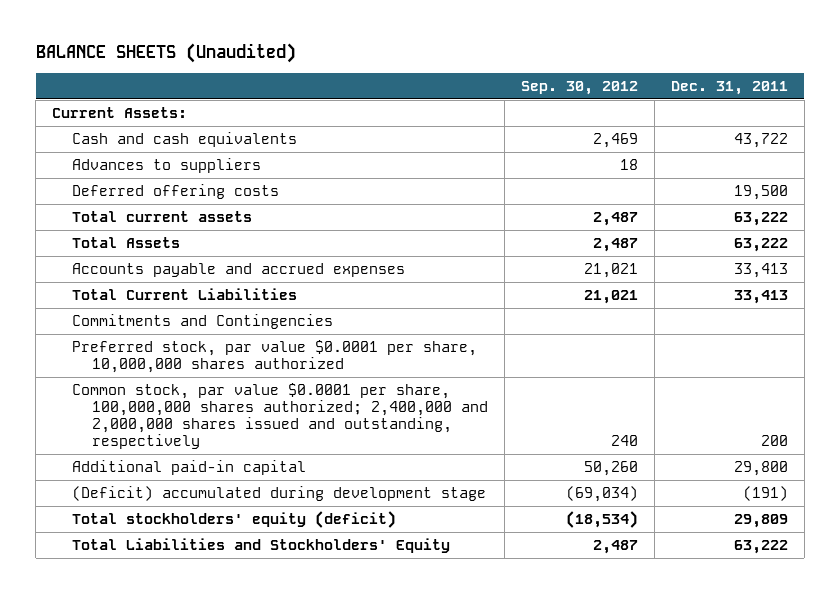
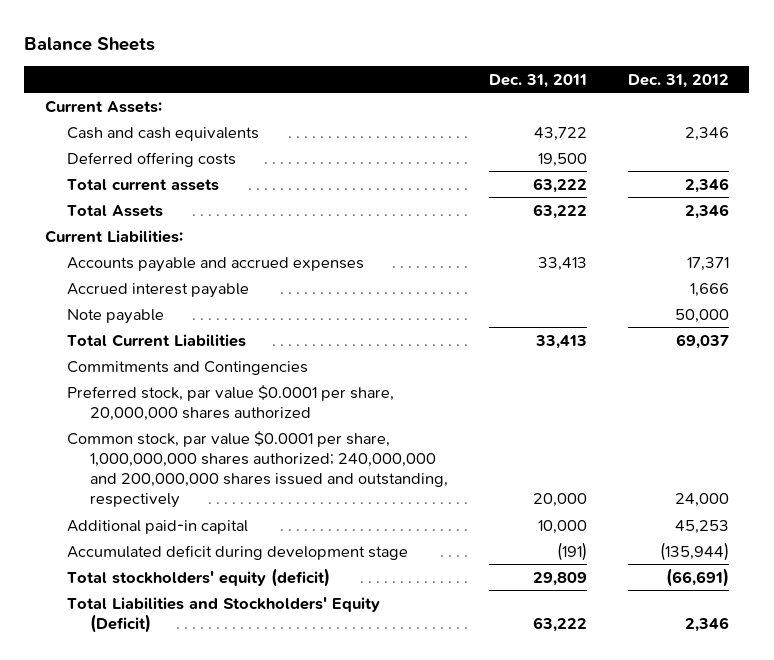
[35,43,296,64] BALANCE SHEETS (Unaudited) -> [24,36,156,51] Balance Sheets
[520,80,638,95] Sep. 30, 2012 -> none
none -> [627,73,729,88] Dec. 31, 2012
[72,158,262,174] Advances to suppliers -> none
none -> [44,229,183,243] Current Liabilities:
none -> [67,282,250,298] Accrued interest payable
none -> [67,308,165,324] Note payable
[72,340,478,374] Preferred stock, par value $0.0001 per share, 10,000,000 shares authorized -> [67,384,395,421] Preferred stock, par value $0.0001 per share, 20,000,000 shares authorized
[72,383,489,450] Common stock, par value $0.0001 per share, 100,000,000 shares authorized; 2,400,000 and 2,000,000 shares issued and outstanding, respectively -> [67,430,448,509] Common stock, par value $0.0001 per share, 1,000,000,000 shares authorized; 240,000,000 and 200,000,000 shares issued and outstanding, respectively
[760,435,788,447] 200 -> [532,493,587,508] 20,000
[733,461,788,477] 29,800 -> [537,519,587,534] 10,000
[72,486,487,502] (Deficit) accumulated during development stage -> [67,544,409,560] Accumulated deficit during development stage
[72,538,451,554] Total Liabilities and Stockholders' Equity -> [67,596,381,633] Total Liabilities and Stockholders' Equity (Deficit)

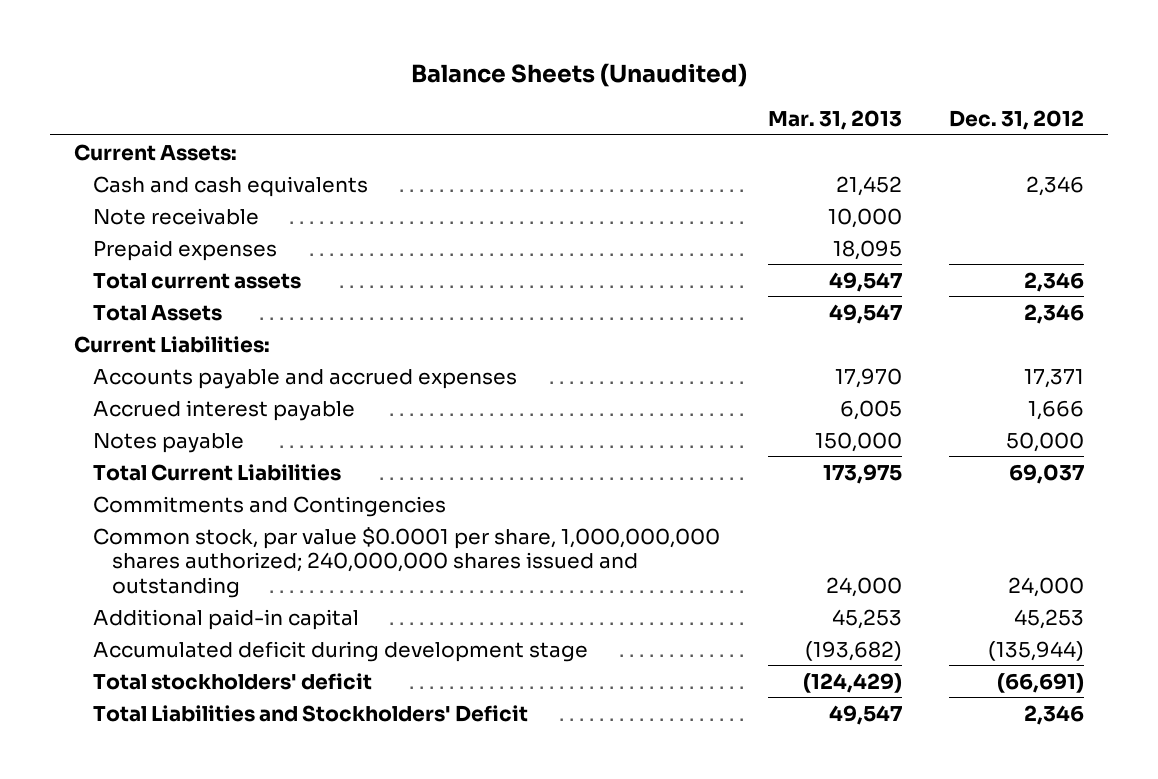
[24,36,156,51] Balance Sheets -> [411,63,748,88] Balance Sheets (Unaudited)
[488,73,587,88] Dec. 31, 2011 -> none
none -> [767,110,902,131] Mar. 31, 2013
[67,151,237,167] Deferred offering costs -> none
none -> [93,207,260,225] Note receivable
none -> [93,239,278,261] Prepaid expenses
[67,308,165,324] Note payable -> [93,432,245,453] Notes payable
[67,384,395,421] Preferred stock, par value $0.0001 per share, 20,000,000 shares authorized -> none
[67,430,448,509] Common stock, par value $0.0001 per share, 1,000,000,000 shares authorized; 240,000,000 and 200,000,000 shares issued and outstanding, respectively -> [93,526,721,598] Common stock, par value $0.0001 per share, 1,000,000,000 shares authorized; 240,000,000 shares issued and outstanding
[67,567,331,587] Total stockholders' equity (deficit) -> [93,672,373,690] Total stockholders' deficit
[67,596,381,633] Total Liabilities and Stockholders' Equity (Deficit) -> [93,704,529,722] Total Liabilities and Stockholders' Deficit

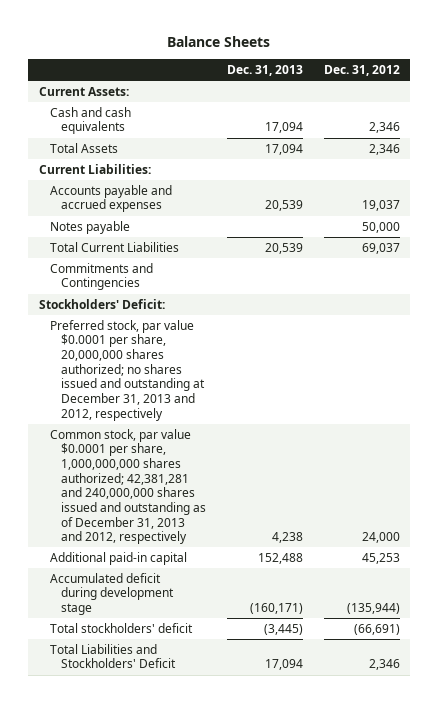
[411,63,748,88] Balance Sheets (Unaudited) -> [167,36,271,48] Balance Sheets
[767,110,902,131] Mar. 31, 2013 -> none
none -> [226,65,303,77] Dec. 31, 2013
[93,207,260,225] Note receivable -> none
[93,239,278,261] Prepaid expenses -> none
[93,272,302,289] Total current assets -> none
[93,399,356,421] Accrued interest payable -> none
[1023,368,1084,388] 17,371 -> [361,200,400,212] 19,037
none -> [38,298,165,309] Stockholders' Deficit:
none -> [49,319,205,421] Preferred stock, par value $0.0001 per share, 20,000,000 shares authorized; no shares issued and outstanding at December 31, 2013 and 2012, respectively
[93,526,721,598] Common stock, par value $0.0001 per share, 1,000,000,000 shares authorized; 240,000,000 shares issued and outstanding -> [49,428,206,545] Common stock, par value $0.0001 per share, 1,000,000,000 shares authorized; 42,381,281 and 240,000,000 shares issued and outstanding as of December 31, 2013 and 2012, respectively

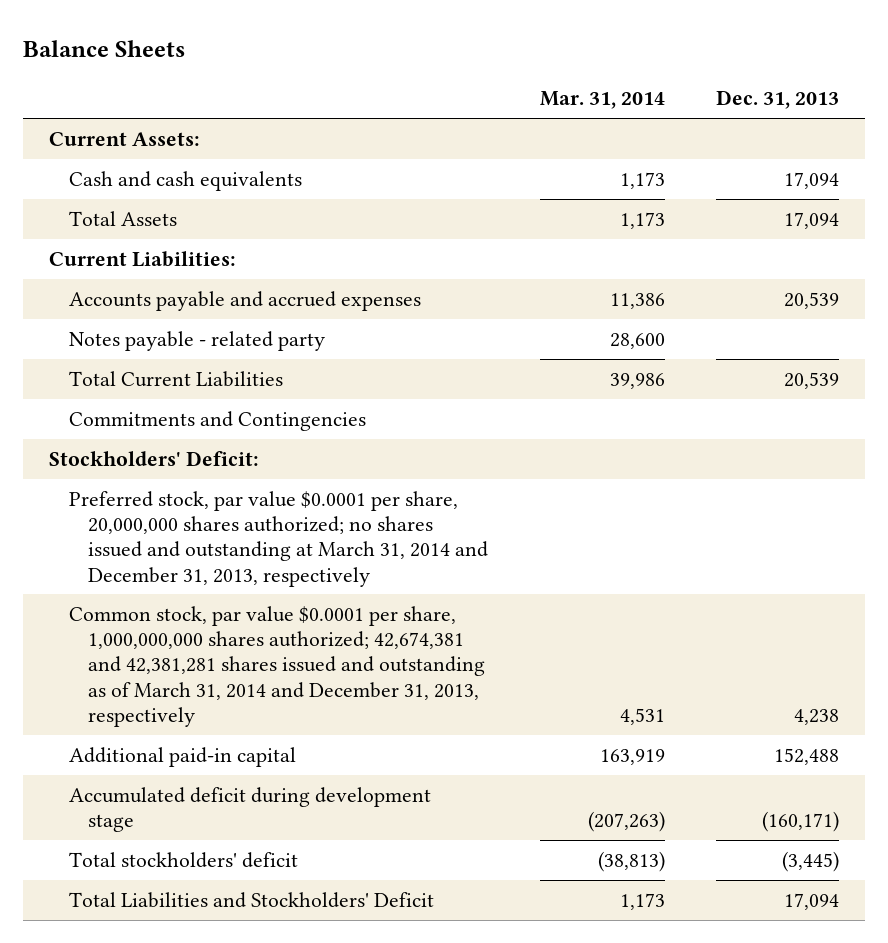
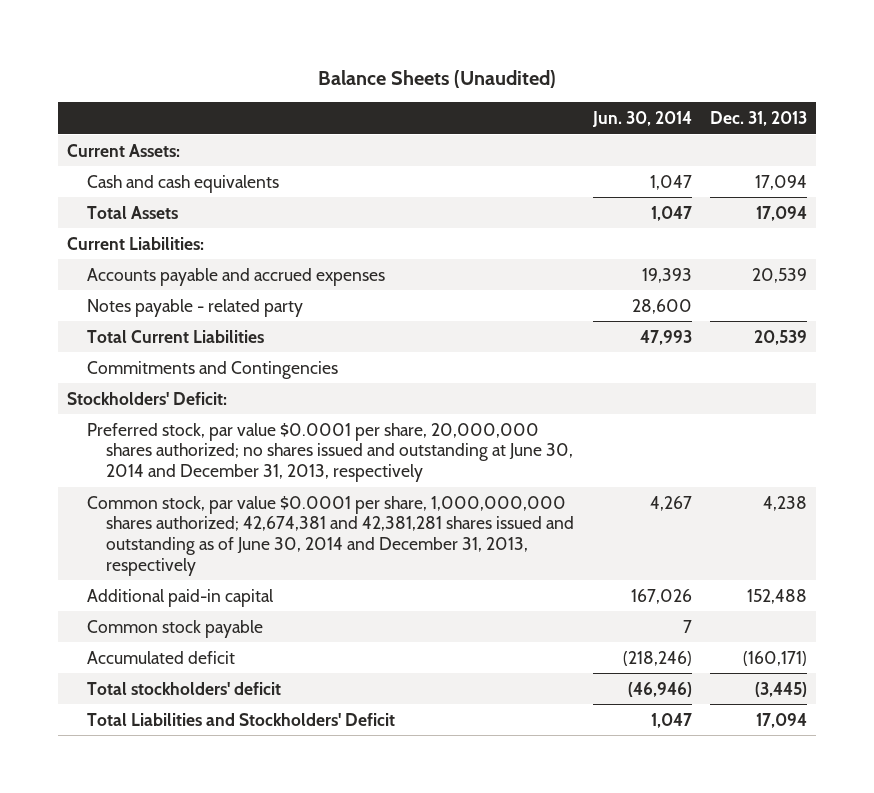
[23,39,186,57] Balance Sheets -> [317,69,556,88] Balance Sheets (Unaudited)
[539,91,665,110] Mar. 31, 2014 -> none
none -> [591,111,692,128] Jun. 30, 2014
[68,490,489,587] Preferred stock, par value $0.0001 per share, 20,000,000 shares authorized; no shares issued and outstanding at March 31, 2014 and December 31, 2013, respectively -> [86,422,574,483] Preferred stock, par value $0.0001 per share, 20,000,000 shares authorized; no shares issued and outstanding at June 30, 2014 and December 31, 2013, respectively
[68,605,486,727] Common stock, par value $0.0001 per share, 1,000,000,000 shares authorized; 42,674,381 and 42,381,281 shares issued and outstanding as of March 31, 2014 and December 31, 2013, respectively -> [86,495,575,576] Common stock, par value $0.0001 per share, 1,000,000,000 shares authorized; 42,674,381 and 42,381,281 shares issued and outstanding as of June 30, 2014 and December 31, 2013, respectively
none -> [86,619,263,638] Common stock payable
[68,786,431,833] Accumulated deficit during development stage -> [86,650,235,664] Accumulated deficit

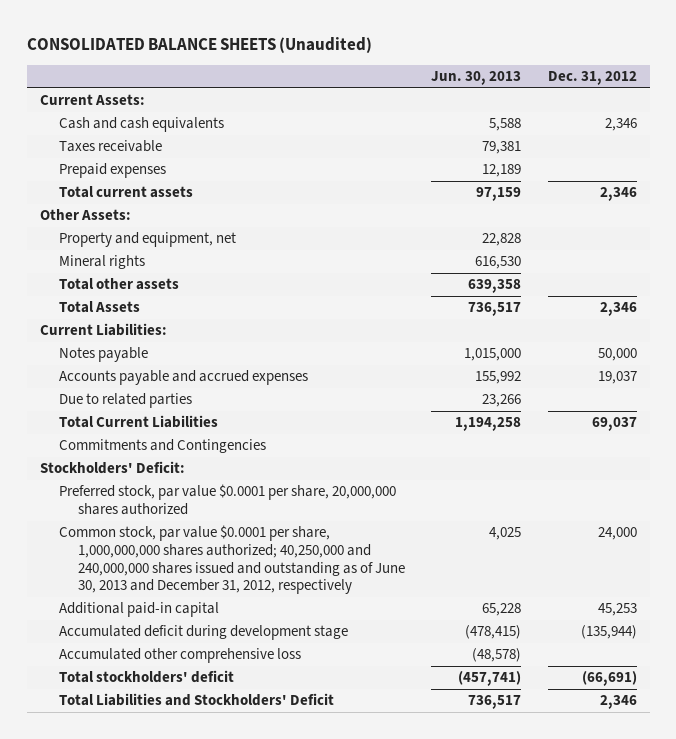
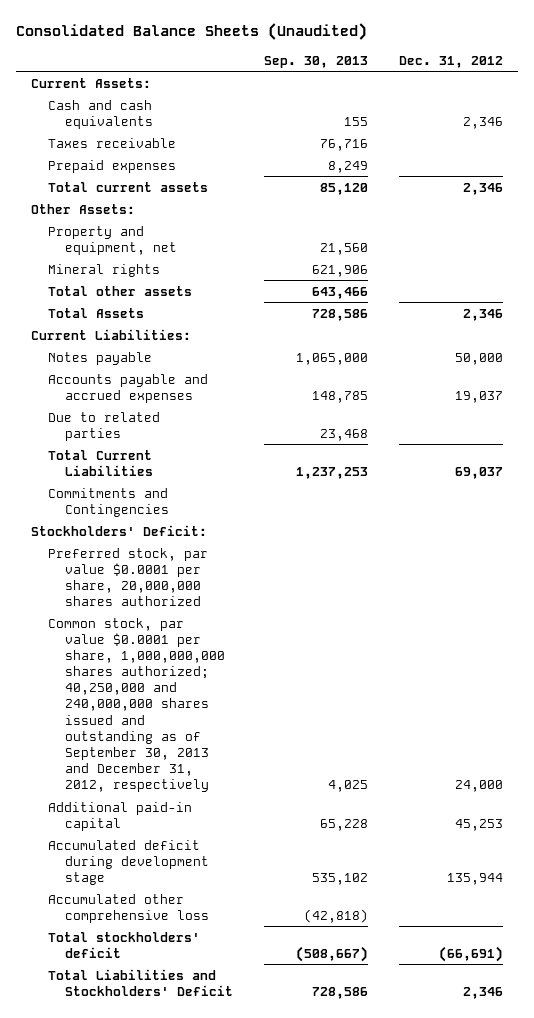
[26,36,372,53] CONSOLIDATED BALANCE SHEETS (Unaudited) -> [16,23,368,41] Consolidated Balance Sheets (Unaudited)
[431,71,522,86] Jun. 30, 2013 -> none
none -> [264,56,369,69] Sep. 30, 2013
[59,525,406,595] Common stock, par value $0.0001 per share, 1,000,000,000 shares authorized; 40,250,000 and 240,000,000 shares issued and outstanding as of June 30, 2013 and December 31, 2012, respectively -> [48,617,226,793] Common stock, par value $0.0001 per share, 1,000,000,000 shares authorized; 40,250,000 and 240,000,000 shares issued and outstanding as of September 30, 2013 and December 31, 2012, respectively
[580,625,637,640] (135,944) -> [446,872,503,885] 135,944

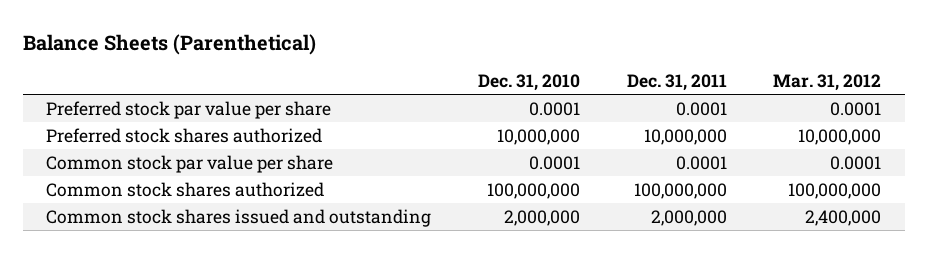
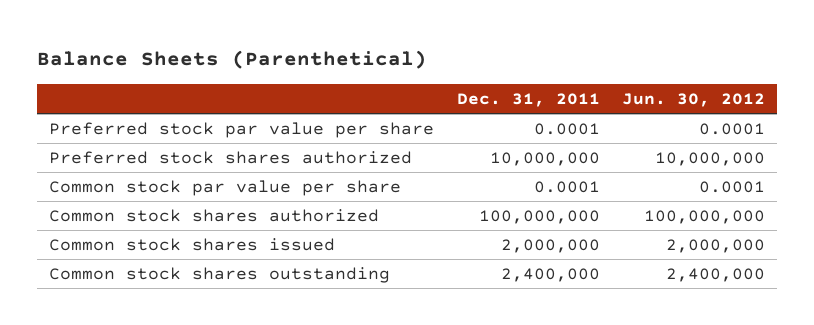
[477,73,580,91] Dec. 31, 2010 -> none
[773,73,882,91] Mar. 31, 2012 -> none
none -> [622,92,766,107] Jun. 30, 2012
[45,208,431,227] Common stock shares issued and outstanding -> [48,238,335,252] Common stock shares issued
none -> [48,267,390,284] Common stock shares outstanding

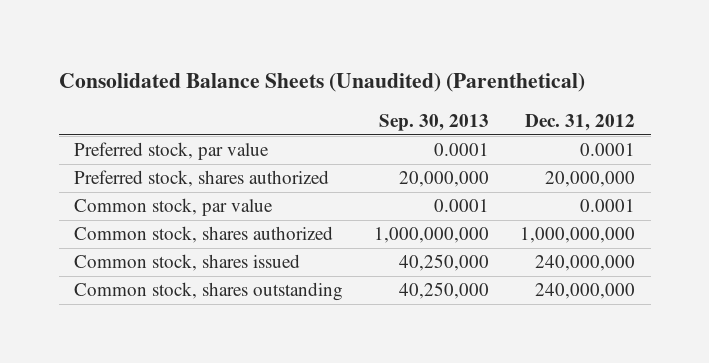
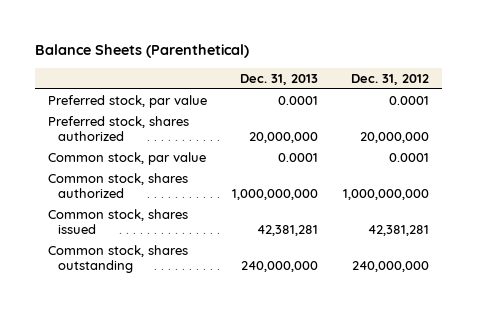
[58,72,585,92] Consolidated Balance Sheets (Unaudited) (Parenthetical) -> [35,44,250,59] Balance Sheets (Parenthetical)
[379,114,490,132] Sep. 30, 2013 -> none
none -> [240,73,319,85] Dec. 31, 2013
[535,255,636,272] 240,000,000 -> [368,225,430,237] 42,381,281

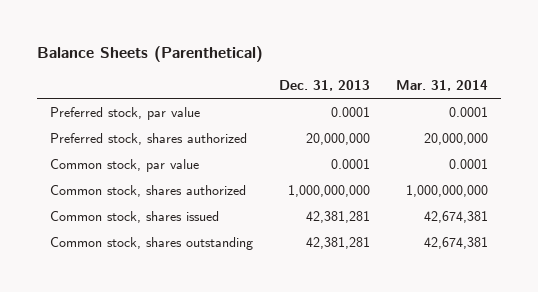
[351,73,430,85] Dec. 31, 2012 -> none
none -> [395,79,488,91] Mar. 31, 2014
[241,261,319,273] 240,000,000 -> [305,236,370,249] 42,381,281

